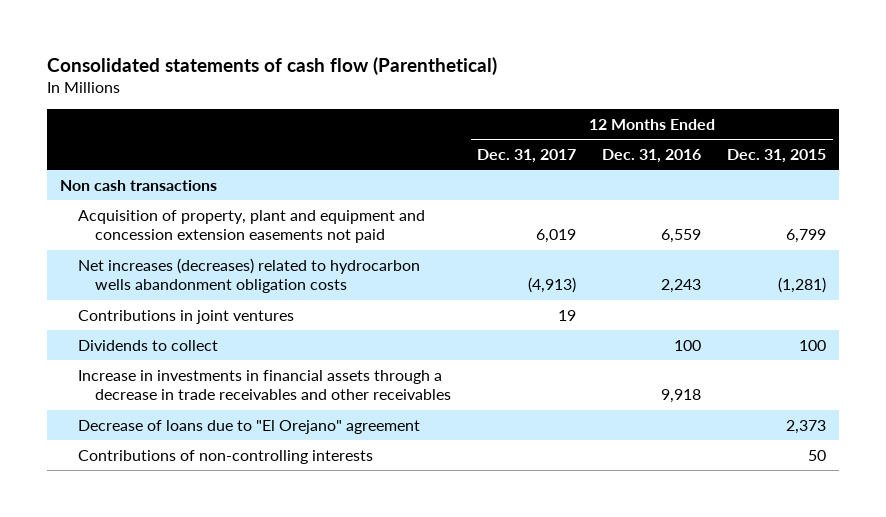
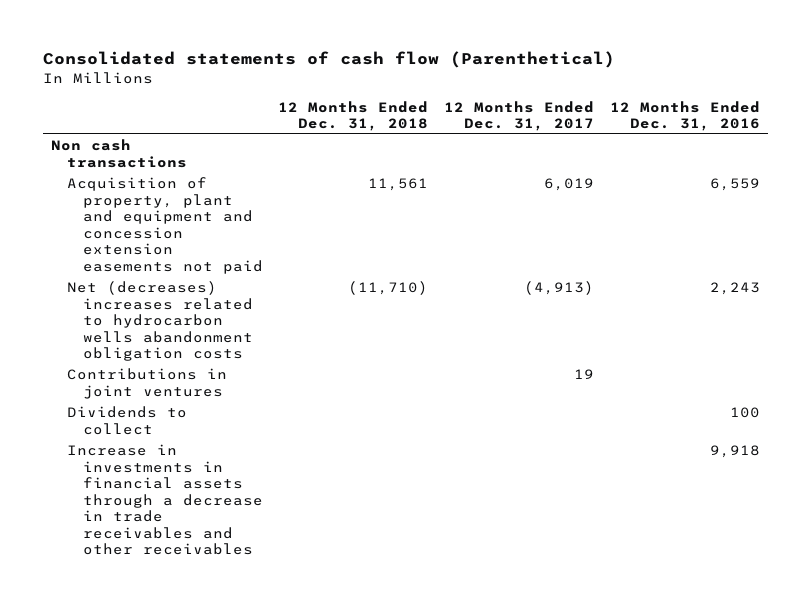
[727,148,827,163] Dec. 31, 2015 -> none
none -> [278,100,429,132] 12 Months Ended Dec. 31, 2018
[77,257,420,294] Net increases (decreases) related to hydrocarbon wells abandonment obligation costs -> [66,281,253,362] Net (decreases) increases related to hydrocarbon wells abandonment obligation costs
[77,419,420,434] Decrease of loans due to "El Orejano" agreement -> none
[77,449,373,464] Contributions of non-controlling interests -> none

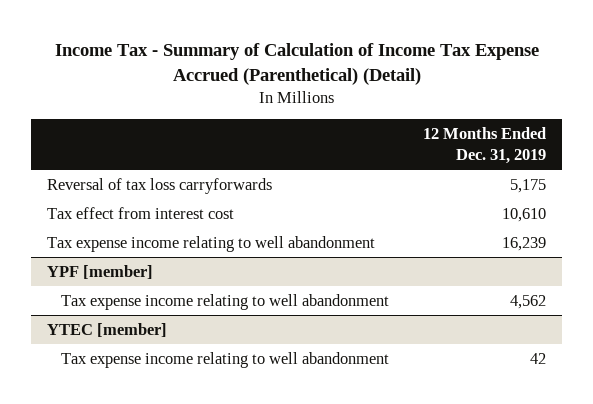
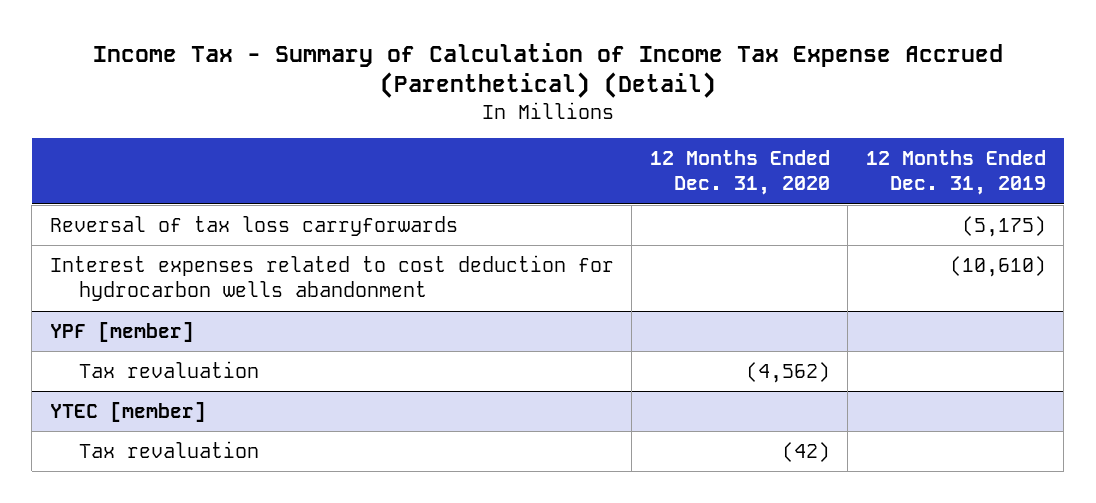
none -> [649,150,830,196] 12 Months Ended Dec. 31, 2020
[47,206,235,219] Tax effect from interest cost -> none
[47,235,376,252] Tax expense income relating to well abandonment -> none
[509,178,546,193] 5,175 -> [961,215,1046,237] (5,175)
none -> [49,254,614,302] Interest expenses related to cost deduction for hydrocarbon wells abandonment
[61,293,390,310] Tax expense income relating to well abandonment -> none
none -> [78,360,259,378] Tax revaluation
[61,351,390,368] Tax expense income relating to well abandonment -> none
none -> [78,440,259,458] Tax revaluation

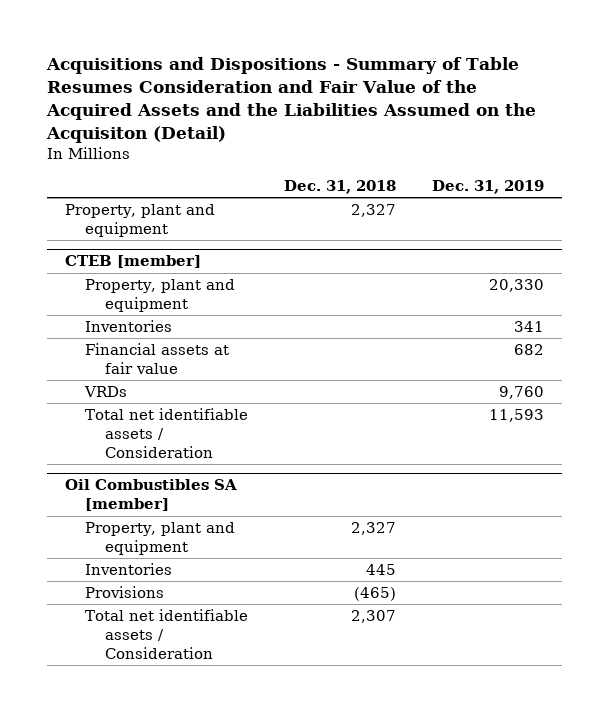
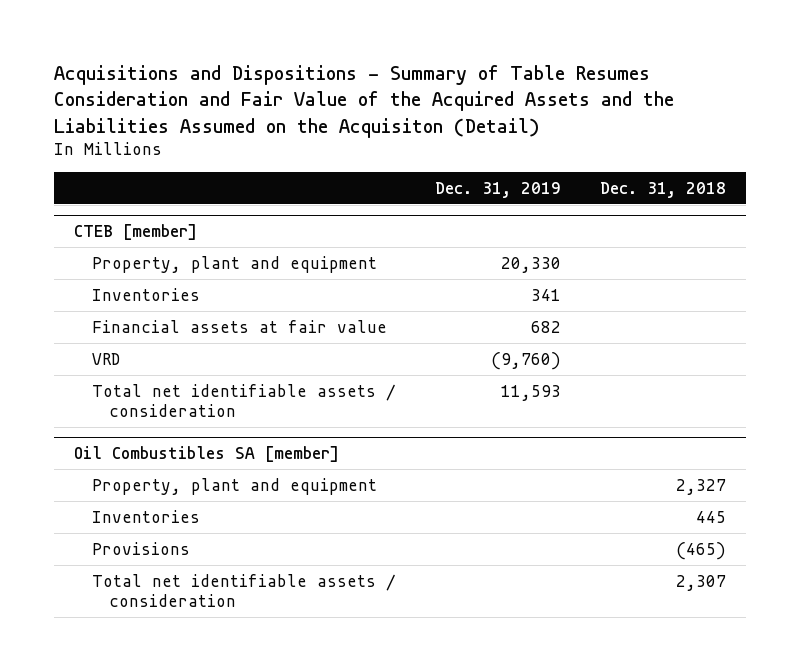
[64,203,215,237] Property, plant and equipment -> none
[84,385,128,397] VRDs -> [91,352,120,365] VRD
[499,385,545,399] 9,760 -> [490,351,561,370] (9,760)
[85,407,249,458] Total net identifiable assets / Consideration -> [91,383,396,418] Total net identifiable assets / consideration
[85,608,249,659] Total net identifiable assets / Consideration -> [91,573,396,608] Total net identifiable assets / consideration

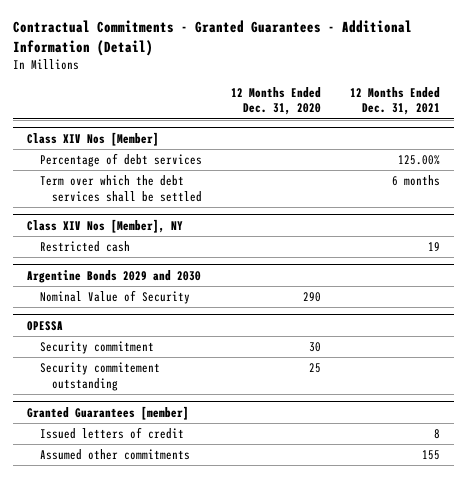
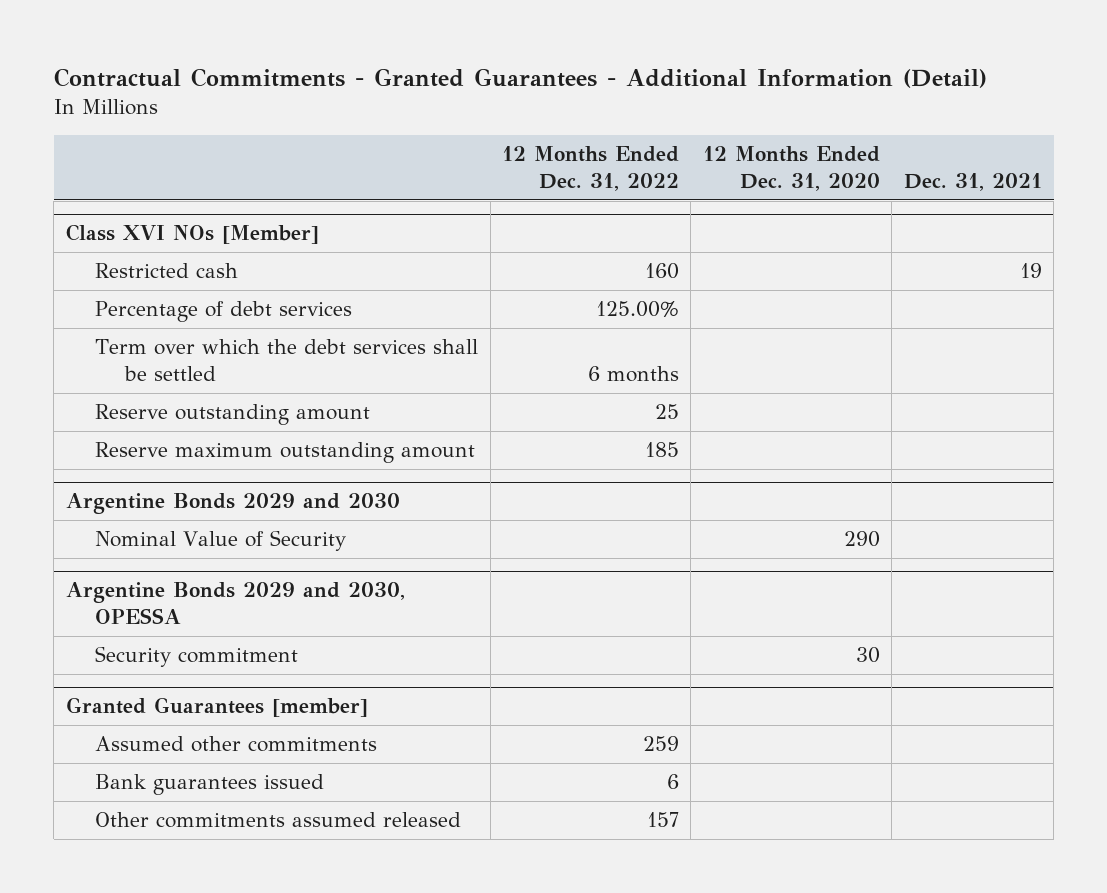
[349,86,440,116] 12 Months Ended Dec. 31, 2021 -> none
none -> [501,146,679,192] 12 Months Ended Dec. 31, 2022
none -> [903,173,1042,192] Dec. 31, 2021
[27,131,160,146] Class XIV Nos [Member] -> none
[39,153,202,168] Percentage of debt services -> none
[39,175,203,202] Term over which the debt services shall be settled -> none
[27,218,184,233] Class XIV Nos [Member], NY -> none
[39,241,130,253] Restricted cash -> none
none -> [65,224,319,245] Class XVI NOs [Member]
none -> [95,262,239,278] Restricted cash
none -> [95,300,353,322] Percentage of debt services
none -> [95,338,479,381] Term over which the debt services shall be settled
none -> [95,403,371,425] Reserve outstanding amount
none -> [95,441,476,463] Reserve maximum outstanding amount
[27,320,64,331] OPESSA -> [65,582,405,625] Argentine Bonds 2029 and 2030, OPESSA
[39,362,160,391] Security commitement outstanding -> none
[39,427,184,440] Issued letters of credit -> none
none -> [95,773,325,795] Bank guarantees issued
none -> [95,811,462,828] Other commitments assumed released

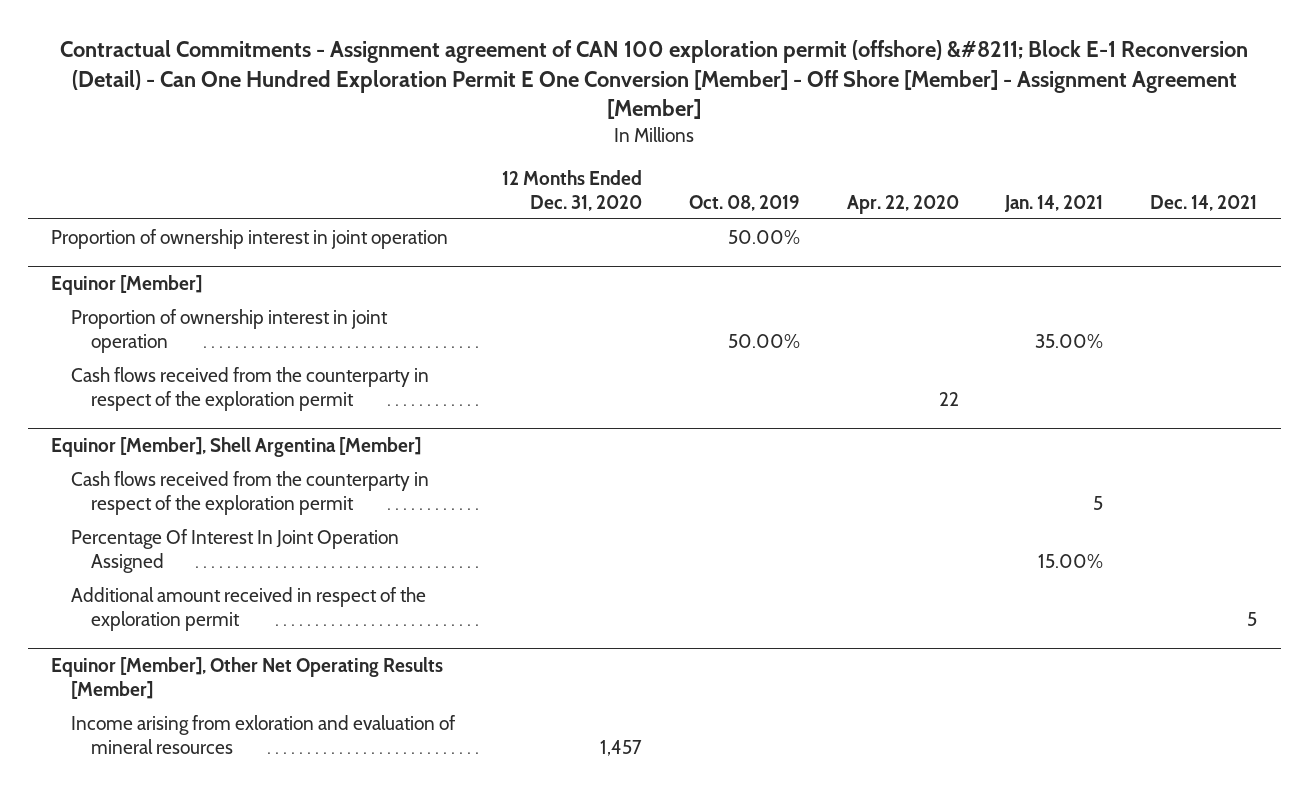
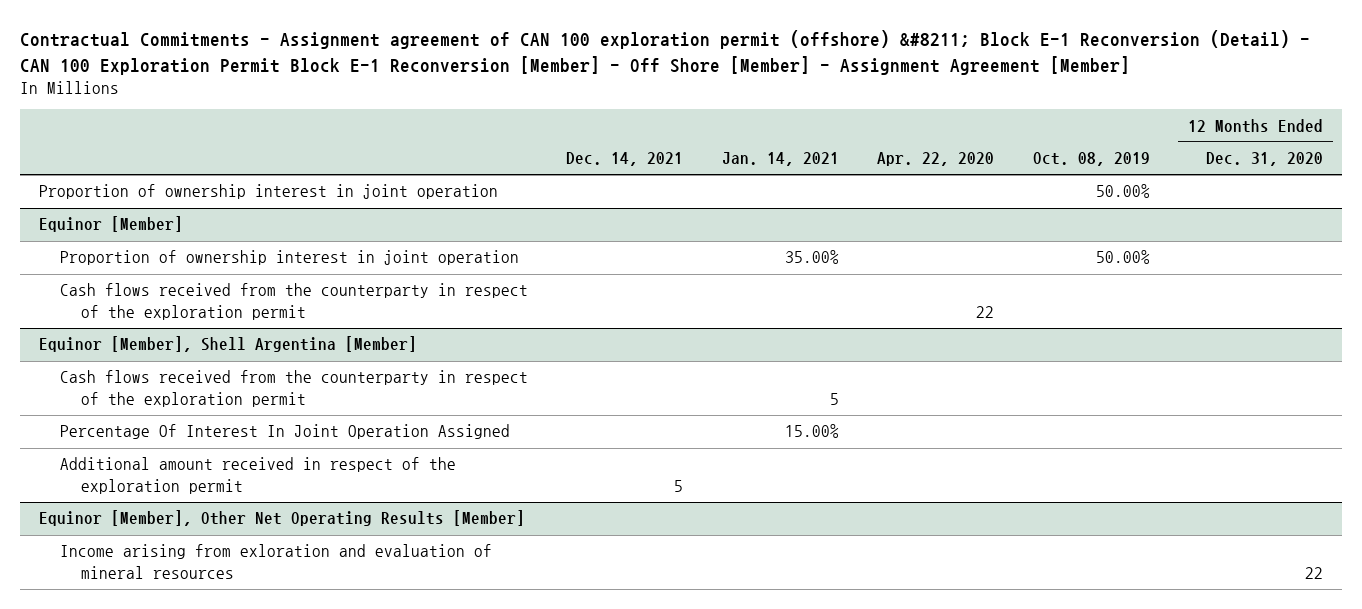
[60,40,1249,120] Contractual Commitments - Assignment agreement of CAN 100 exploration permit (offshore) &#8211; Block E-1 Reconversion (Detail) - Can One Hundred Exploration Permit E One Conversion [Member] - Off Shore [Member] - Assignment Agreement [Member] -> [20,30,1311,75] Contractual Commitments - Assignment agreement of CAN 100 exploration permit (offshore) &#8211; Block E-1 Reconversion (Detail) - CAN 100 Exploration Permit Block E-1 Reconversion [Member] - Off Shore [Member] - Assignment Agreement [Member]
[600,739,643,756] 1,457 -> [1305,566,1324,579] 22

